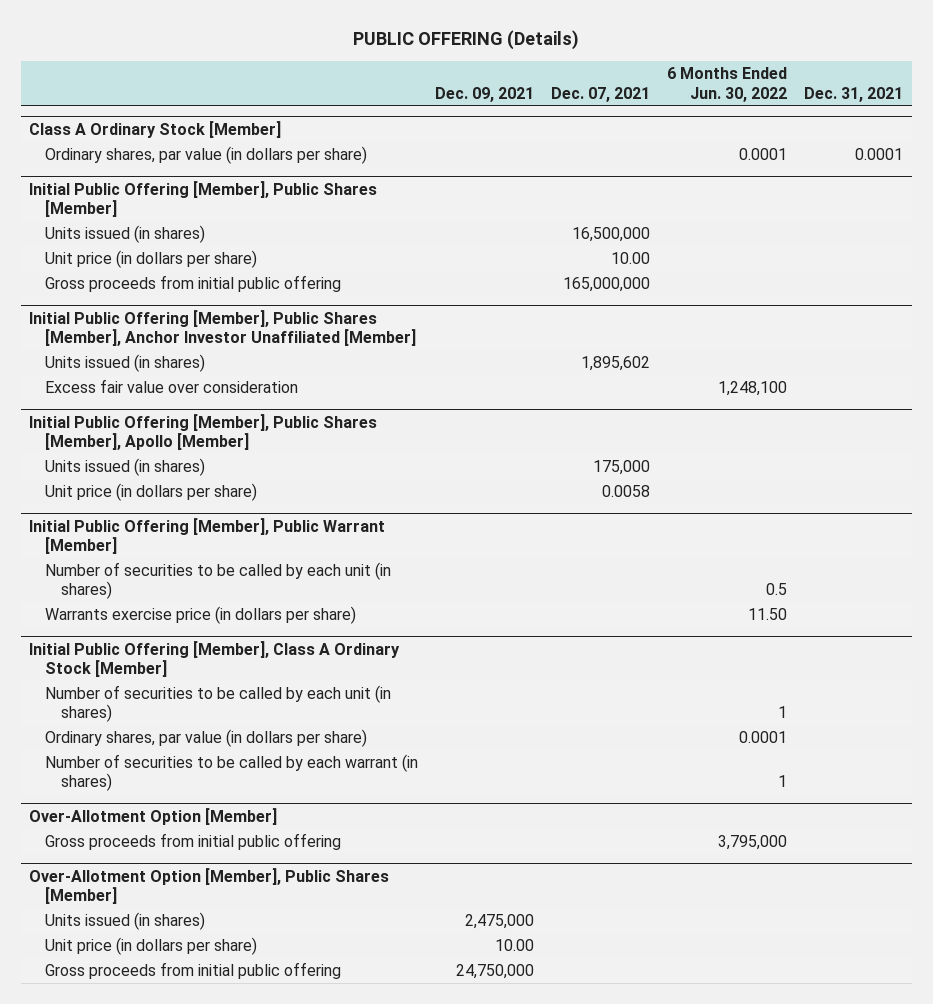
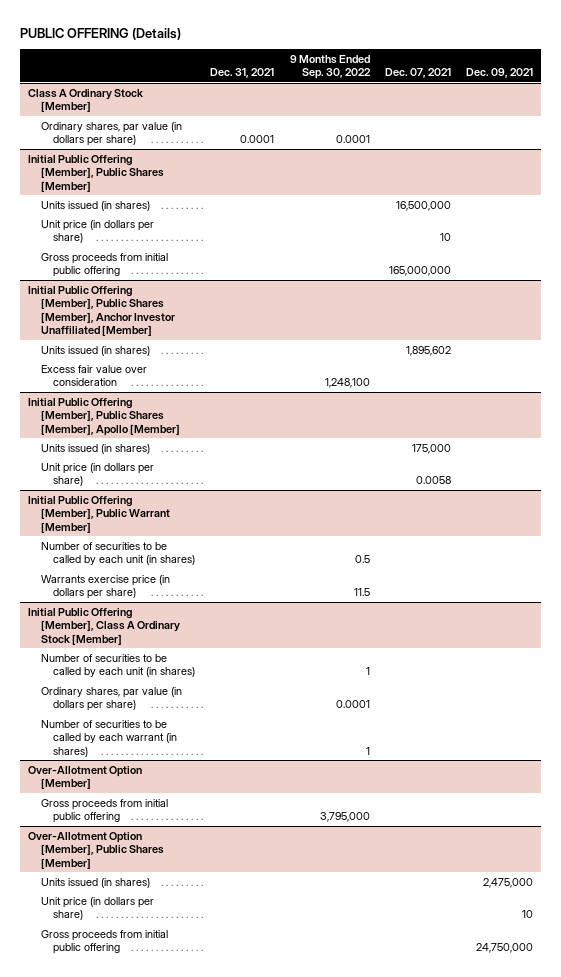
[667,67,788,102] 6 Months Ended Jun. 30, 2022 -> none
none -> [289,54,371,80] 9 Months Ended Sep. 30, 2022
[611,252,651,265] 10.00 -> [439,233,451,242] 10
[495,939,535,952] 10.00 -> [522,910,534,919] 10

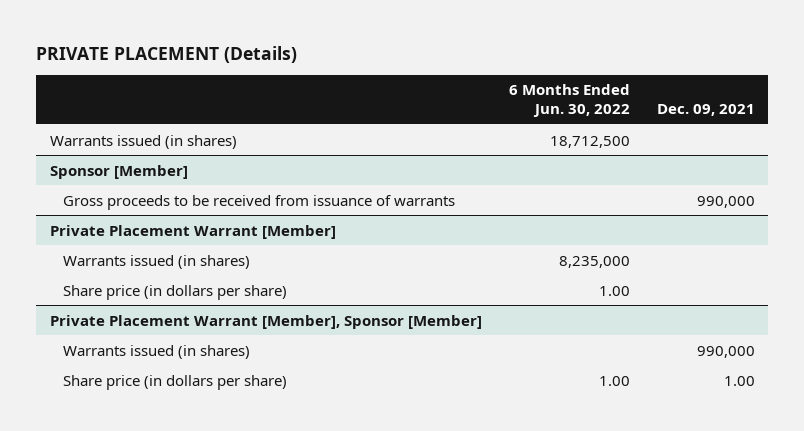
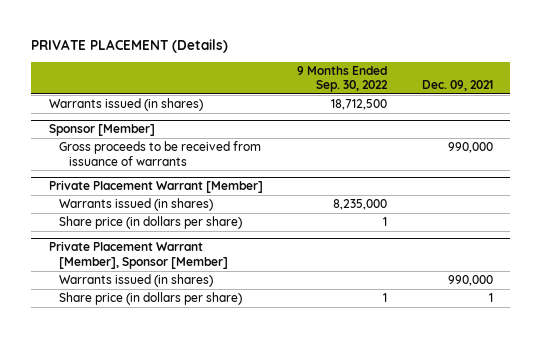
[508,84,630,118] 6 Months Ended Jun. 30, 2022 -> none
none -> [297,65,389,93] 9 Months Ended Sep. 30, 2022
[723,375,755,386] 1.00 -> [488,293,493,303] 1

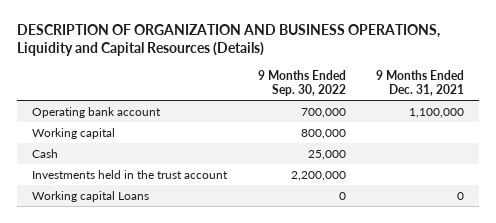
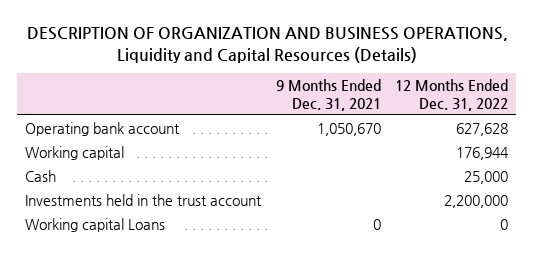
[257,69,346,96] 9 Months Ended Sep. 30, 2022 -> none
none -> [395,79,509,111] 12 Months Ended Dec. 31, 2022
[409,107,465,118] 1,100,000 -> [316,122,381,136] 1,050,670

